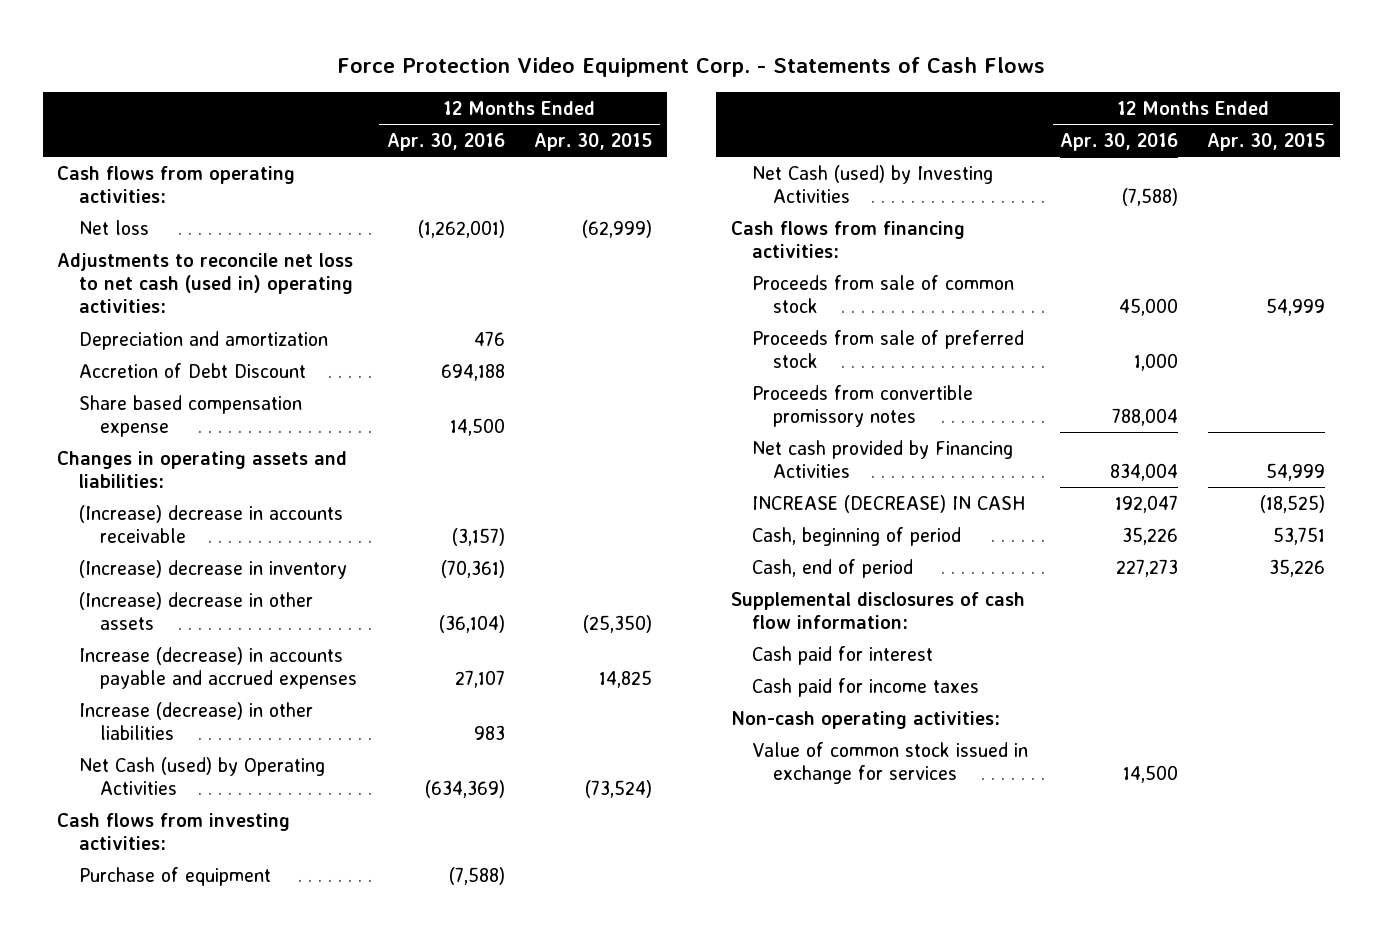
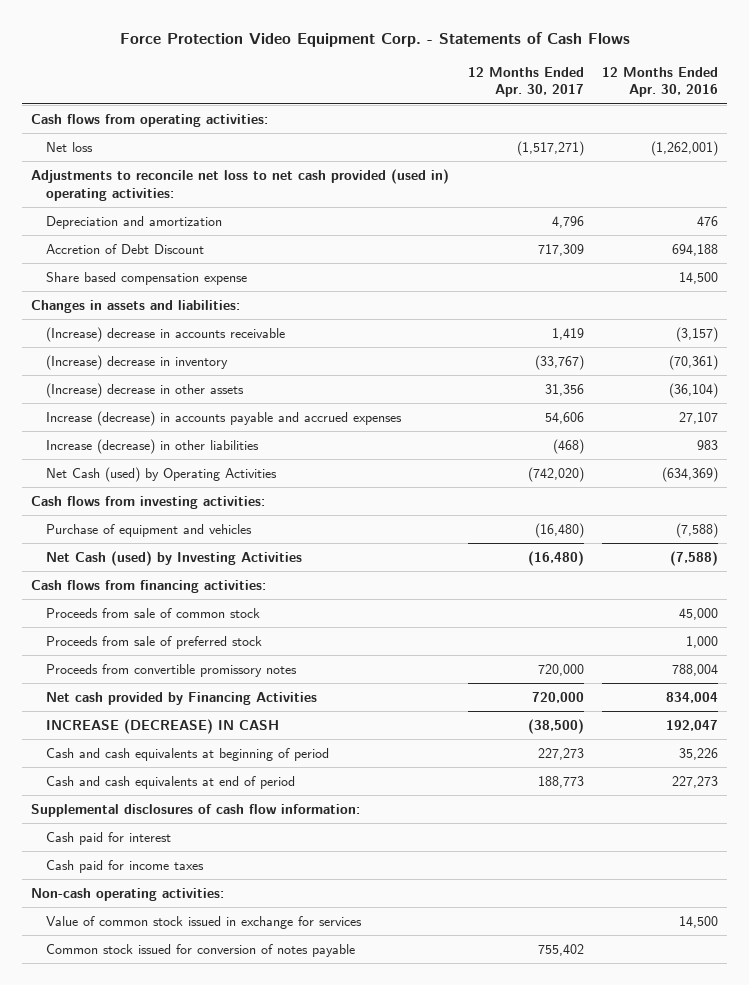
[534,132,653,151] Apr. 30, 2015 -> none
none -> [467,66,584,98] 12 Months Ended Apr. 30, 2017
[57,252,354,314] Adjustments to reconcile net loss to net cash (used in) operating activities: -> [31,168,450,201] Adjustments to reconcile net loss to net cash provided (used in) operating activities:
[57,450,348,488] Changes in operating assets and liabilities: -> [31,299,241,313] Changes in assets and liabilities:
[78,866,271,886] Purchase of equipment -> [45,523,252,537] Purchase of equipment and vehicles
[752,526,962,546] Cash, beginning of period -> [45,747,329,761] Cash and cash equivalents at beginning of period
[752,558,914,578] Cash, end of period -> [45,775,295,789] Cash and cash equivalents at end of period
none -> [45,943,355,957] Common stock issued for conversion of notes payable

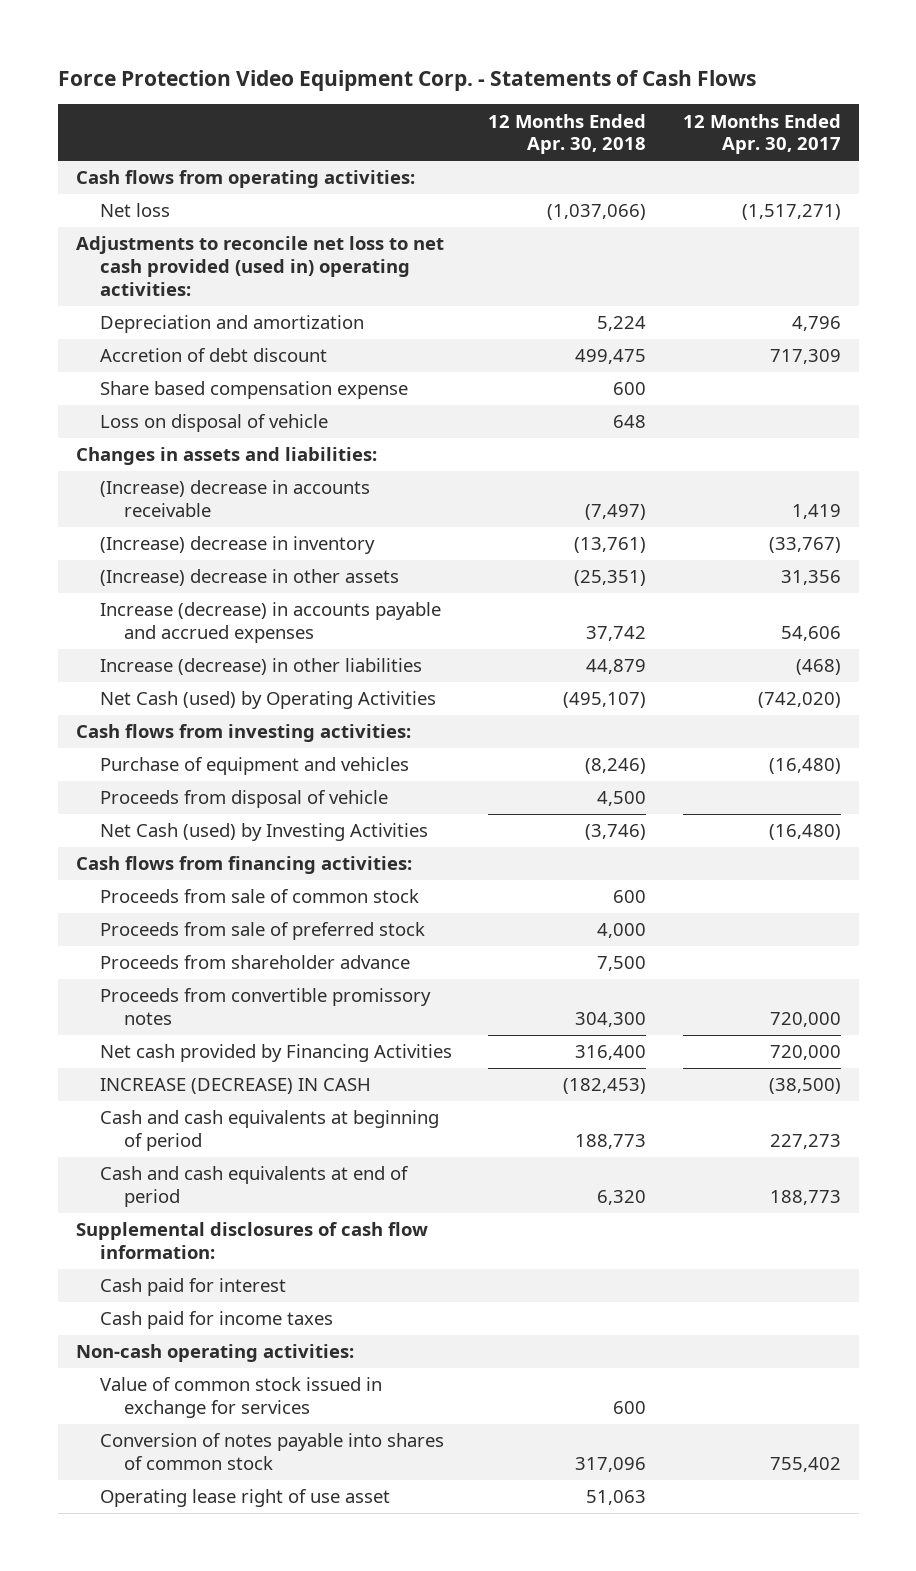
[602,66,719,98] 12 Months Ended Apr. 30, 2016 -> none
none -> [488,113,647,155] 12 Months Ended Apr. 30, 2018
[45,243,204,254] Accretion of Debt Discount -> [100,348,328,363] Accretion of debt discount
none -> [100,414,329,433] Loss on disposal of vehicle
none -> [100,790,389,809] Proceeds from disposal of vehicle
none -> [100,955,411,970] Proceeds from shareholder advance
[45,943,355,957] Common stock issued for conversion of notes payable -> [100,1433,445,1470] Conversion of notes payable into shares of common stock
none -> [100,1489,391,1508] Operating lease right of use asset

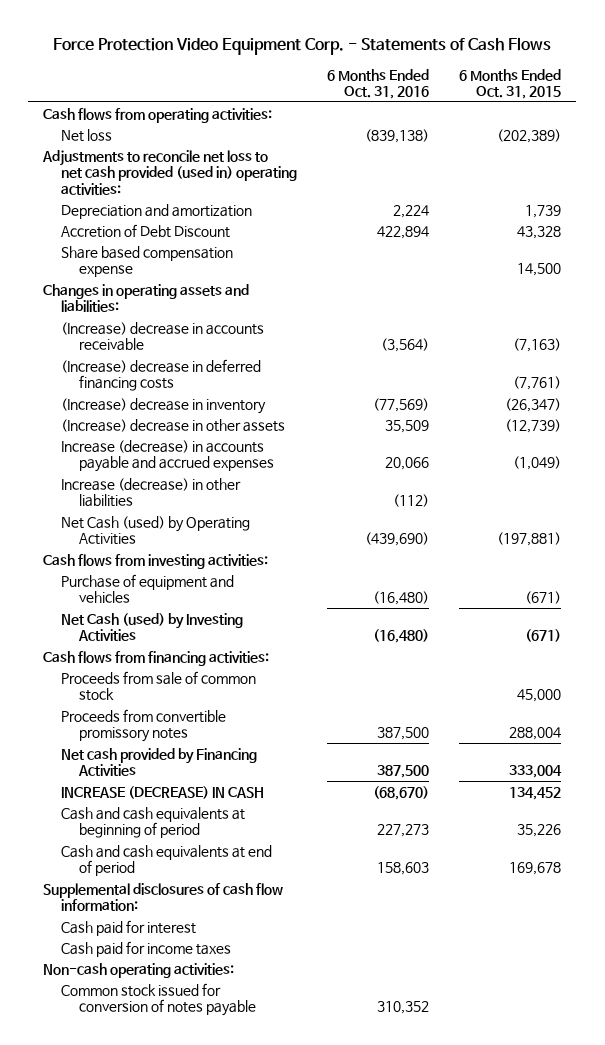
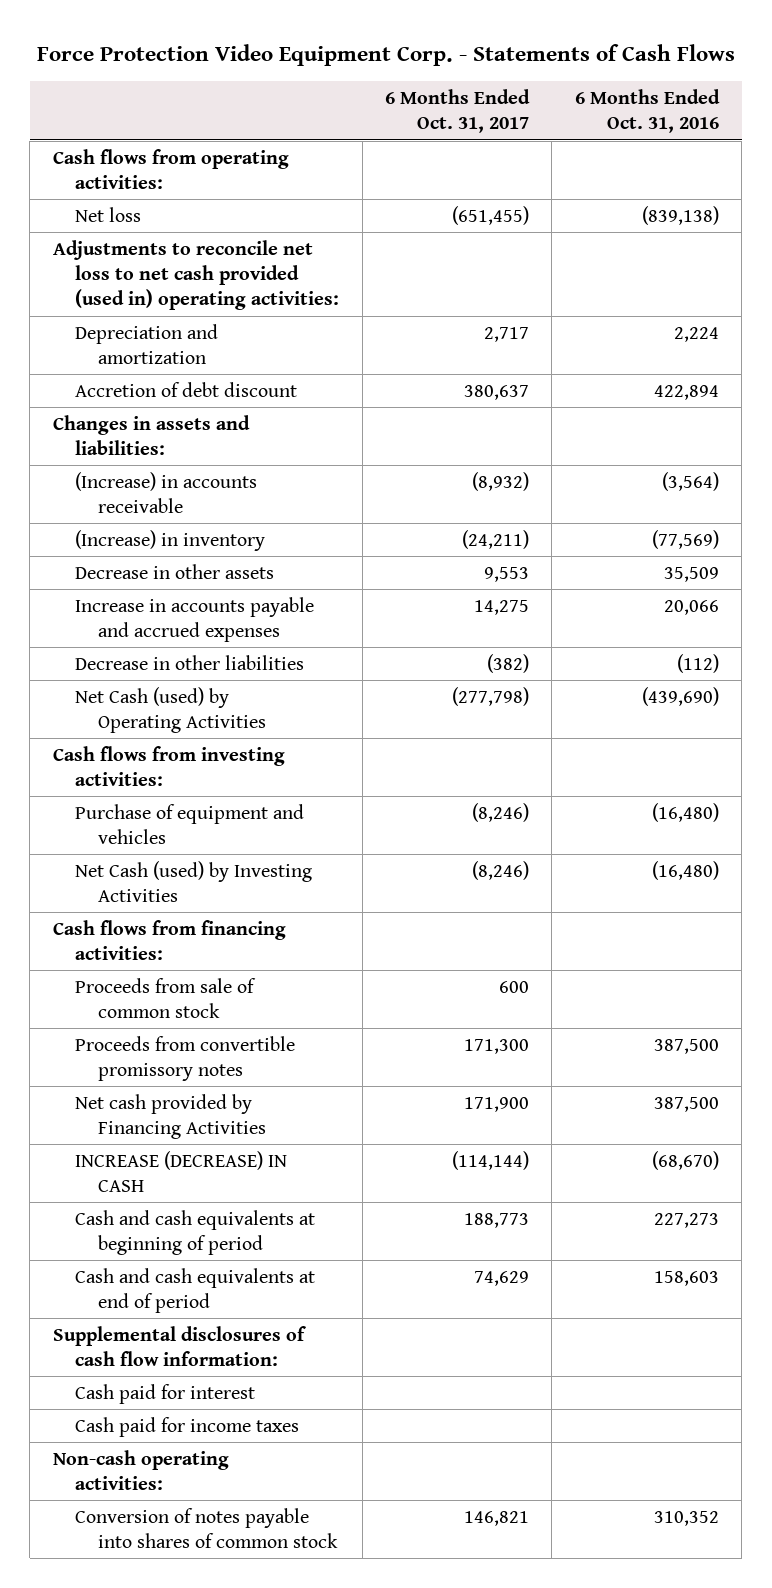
[459,68,562,100] 6 Months Ended Oct. 31, 2015 -> none
none -> [385,88,531,134] 6 Months Ended Oct. 31, 2017
[61,245,234,278] Share based compensation expense -> none
[61,358,262,392] (Increase) decrease in deferred financing costs -> none
[61,223,231,238] Accretion of Debt Discount -> [75,381,298,397] Accretion of debt discount
[43,283,250,313] Changes in operating assets and liabilities: -> [52,414,250,456] Changes in assets and liabilities:
[61,321,265,352] (Increase) decrease in accounts receivable -> [75,471,258,514] (Increase) in accounts receivable
[61,397,267,414] (Increase) decrease in inventory -> [75,529,266,551] (Increase) in inventory
[61,418,286,432] (Increase) decrease in other assets -> [75,563,275,579] Decrease in other assets
[61,439,275,473] Increase (decrease) in accounts payable and accrued expenses -> [75,596,315,643] Increase in accounts payable and accrued expenses
[61,477,242,508] Increase (decrease) in other liabilities -> [75,654,305,670] Decrease in other liabilities
[61,982,257,1017] Common stock issued for conversion of notes payable -> [75,1507,338,1549] Conversion of notes payable into shares of common stock

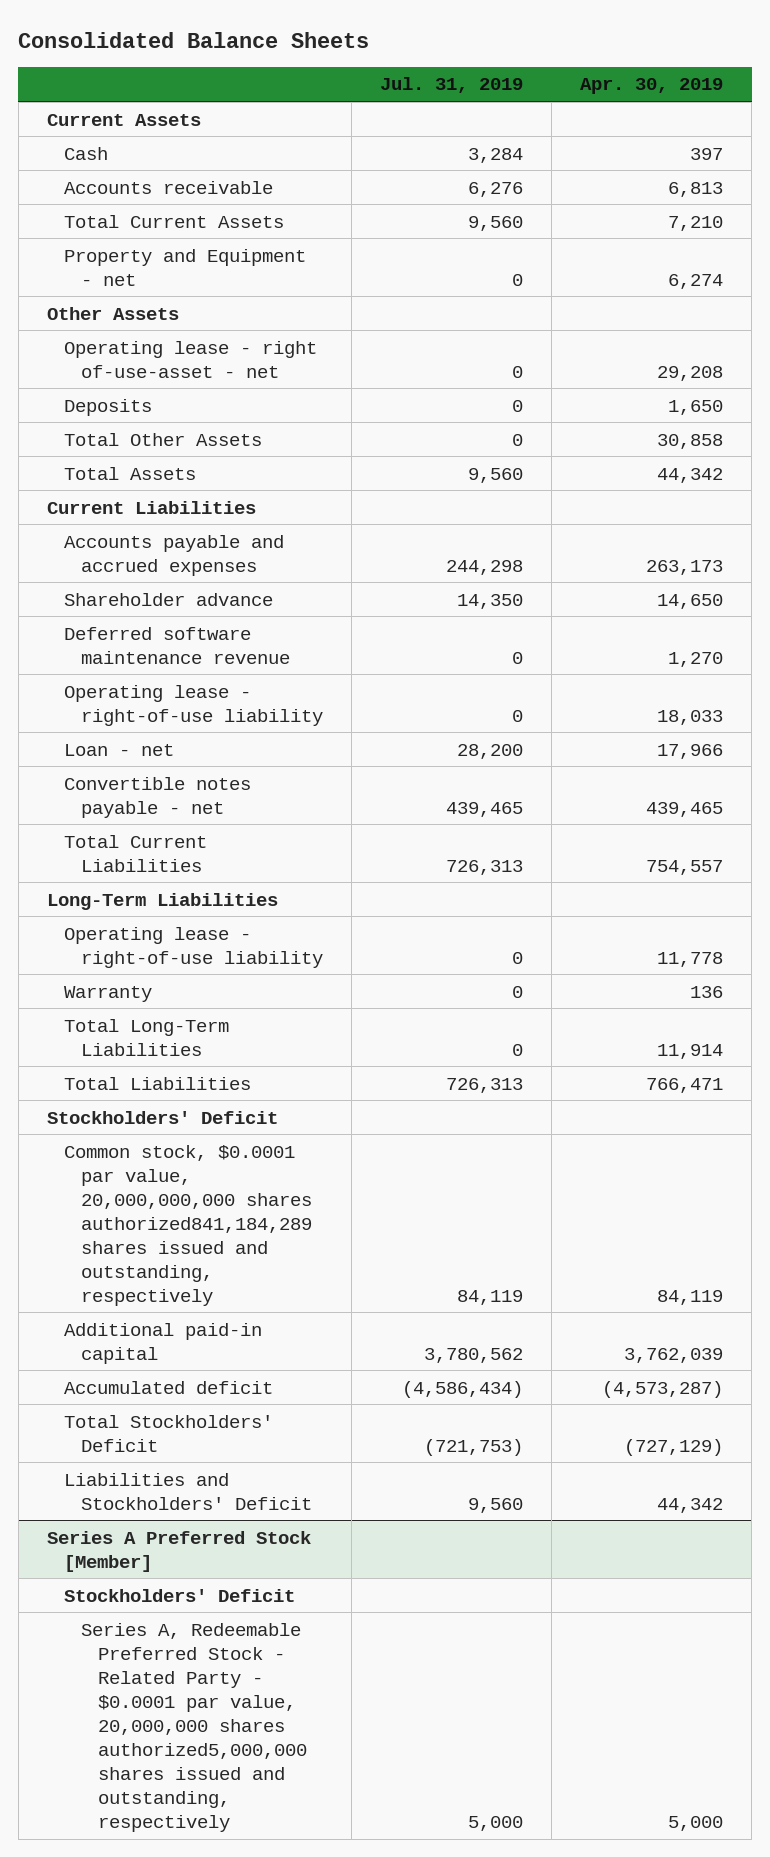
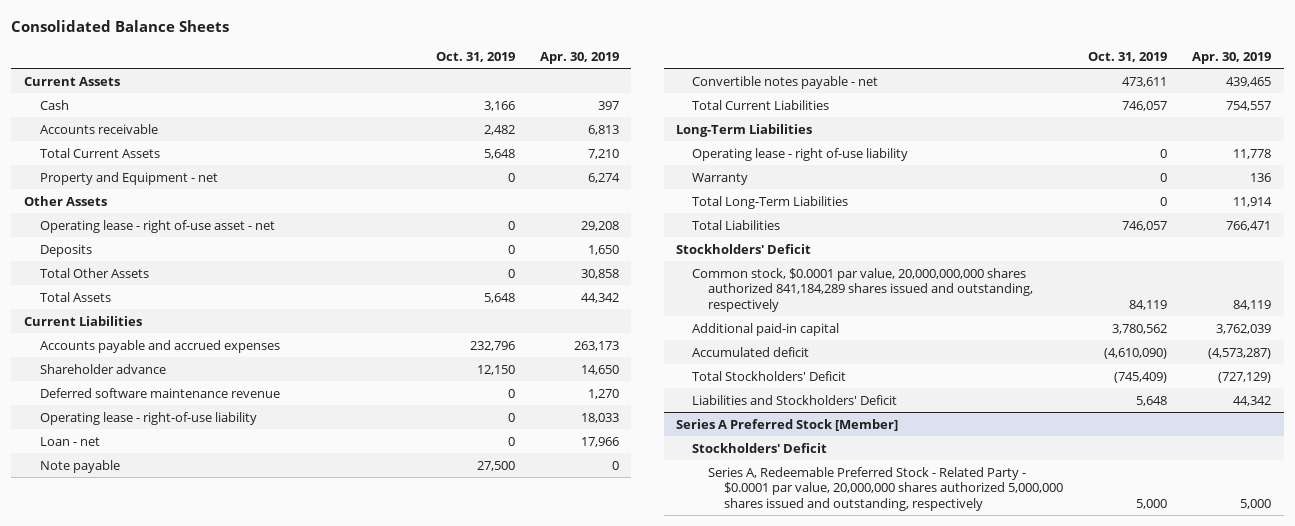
[379,77,523,94] Jul. 31, 2019 -> none
none -> [435,51,515,62] Oct. 31, 2019
[63,340,317,378] Operating lease - right of-use-asset - net -> [39,219,275,233] Operating lease - right of-use asset - net
none -> [39,459,120,473] Note payable
[63,926,323,968] Operating lease - right-of-use liability -> [692,147,909,161] Operating lease - right of-use liability
[63,1144,312,1306] Common stock, $0.0001 par value, 20,000,000,000 shares authorized841,184,289 shares issued and outstanding, respectively -> [692,267,1033,312] Common stock, $0.0001 par value, 20,000,000,000 shares authorized 841,184,289 shares issued and outstanding, respectively
[80,1622,307,1832] Series A, Redeemable Preferred Stock - Related Party - $0.0001 par value, 20,000,000 shares authorized5,000,000 shares issued and outstanding, respectively -> [707,466,1063,511] Series A, Redeemable Preferred Stock - Related Party - $0.0001 par value, 20,000,000 shares authorized 5,000,000 shares issued and outstanding, respectively

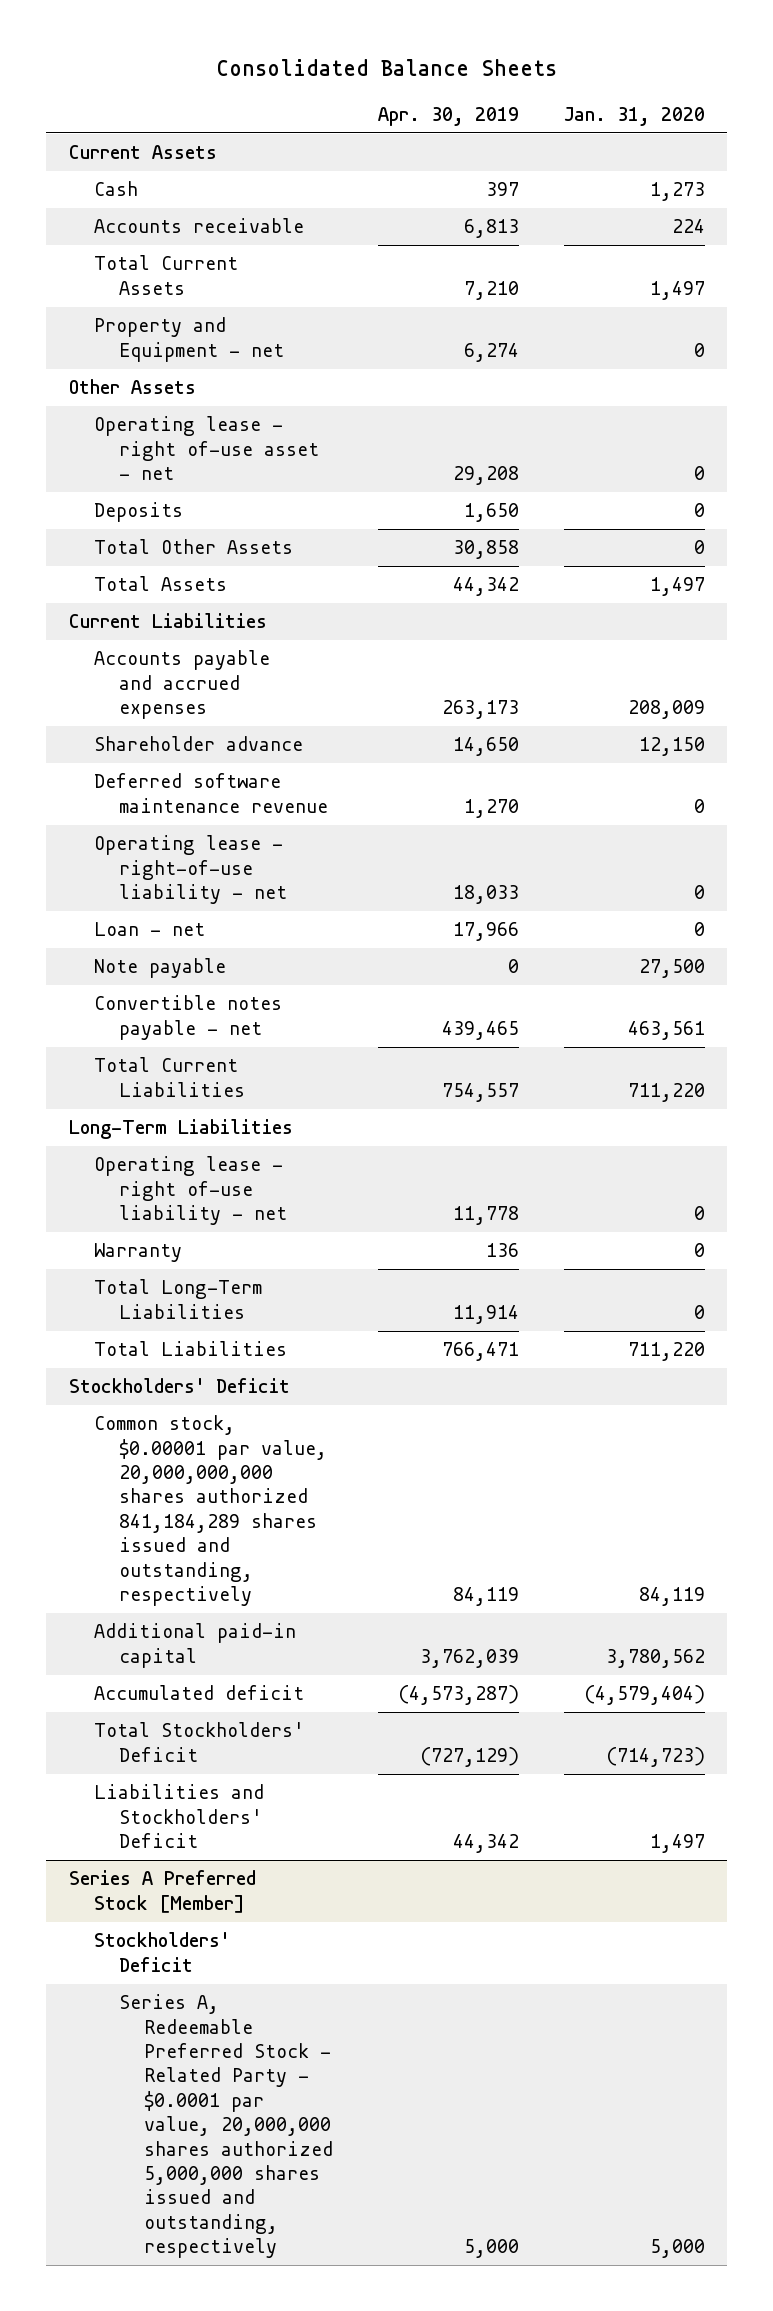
[435,51,515,62] Oct. 31, 2019 -> none
none -> [563,106,705,126] Jan. 31, 2020
[39,411,257,425] Operating lease - right-of-use liability -> [93,835,287,905] Operating lease - right-of-use liability - net
[692,147,909,161] Operating lease - right of-use liability -> [93,1156,287,1226] Operating lease - right of-use liability - net
[692,267,1033,312] Common stock, $0.0001 par value, 20,000,000,000 shares authorized 841,184,289 shares issued and outstanding, respectively -> [93,1415,327,1606] Common stock, $0.00001 par value, 20,000,000,000 shares authorized 841,184,289 shares issued and outstanding, respectively

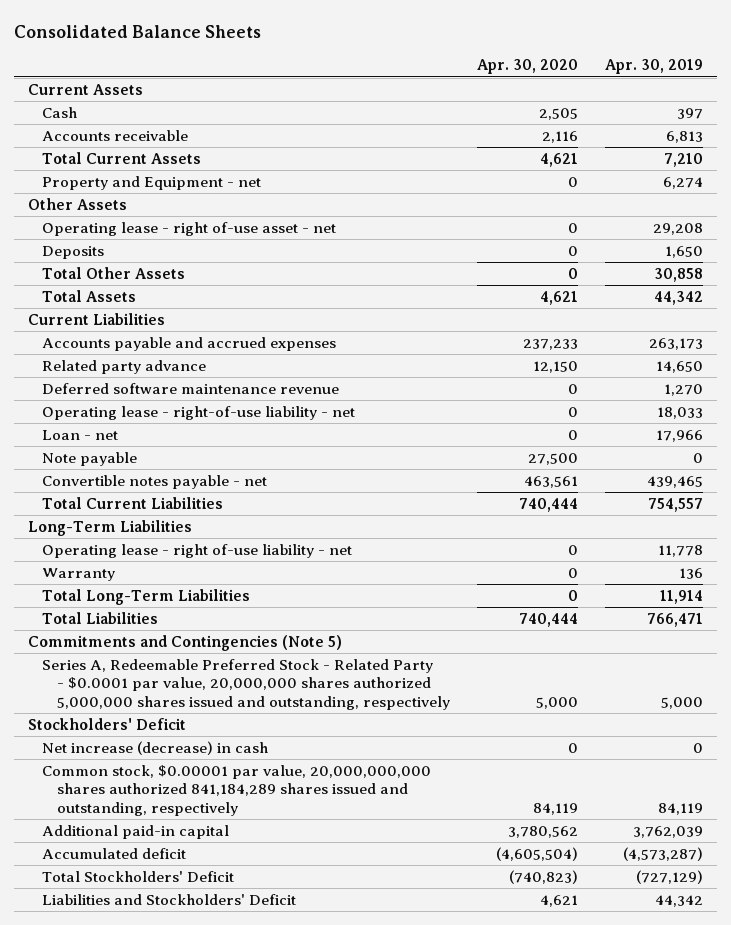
[563,106,705,126] Jan. 31, 2020 -> none
none -> [477,59,579,75] Apr. 30, 2020
[93,736,303,752] Shareholder advance -> [42,359,207,374] Related party advance
none -> [27,634,342,651] Commitments and Contingencies (Note 5)
none -> [42,658,450,711] Series A, Redeemable Preferred Stock - Related Party - $0.0001 par value, 20,000,000 shares authorized 5,000,000 shares issued and outstanding, respectively
none -> [42,740,269,755] Net increase (decrease) in cash
[68,1870,256,1913] Series A Preferred Stock [Member] -> none
[93,1932,230,1972] Stockholders' Deficit -> none
[118,1994,333,2259] Series A, Redeemable Preferred Stock - Related Party - $0.0001 par value, 20,000,000 shares authorized 5,000,000 shares issued and outstanding, respectively -> none

